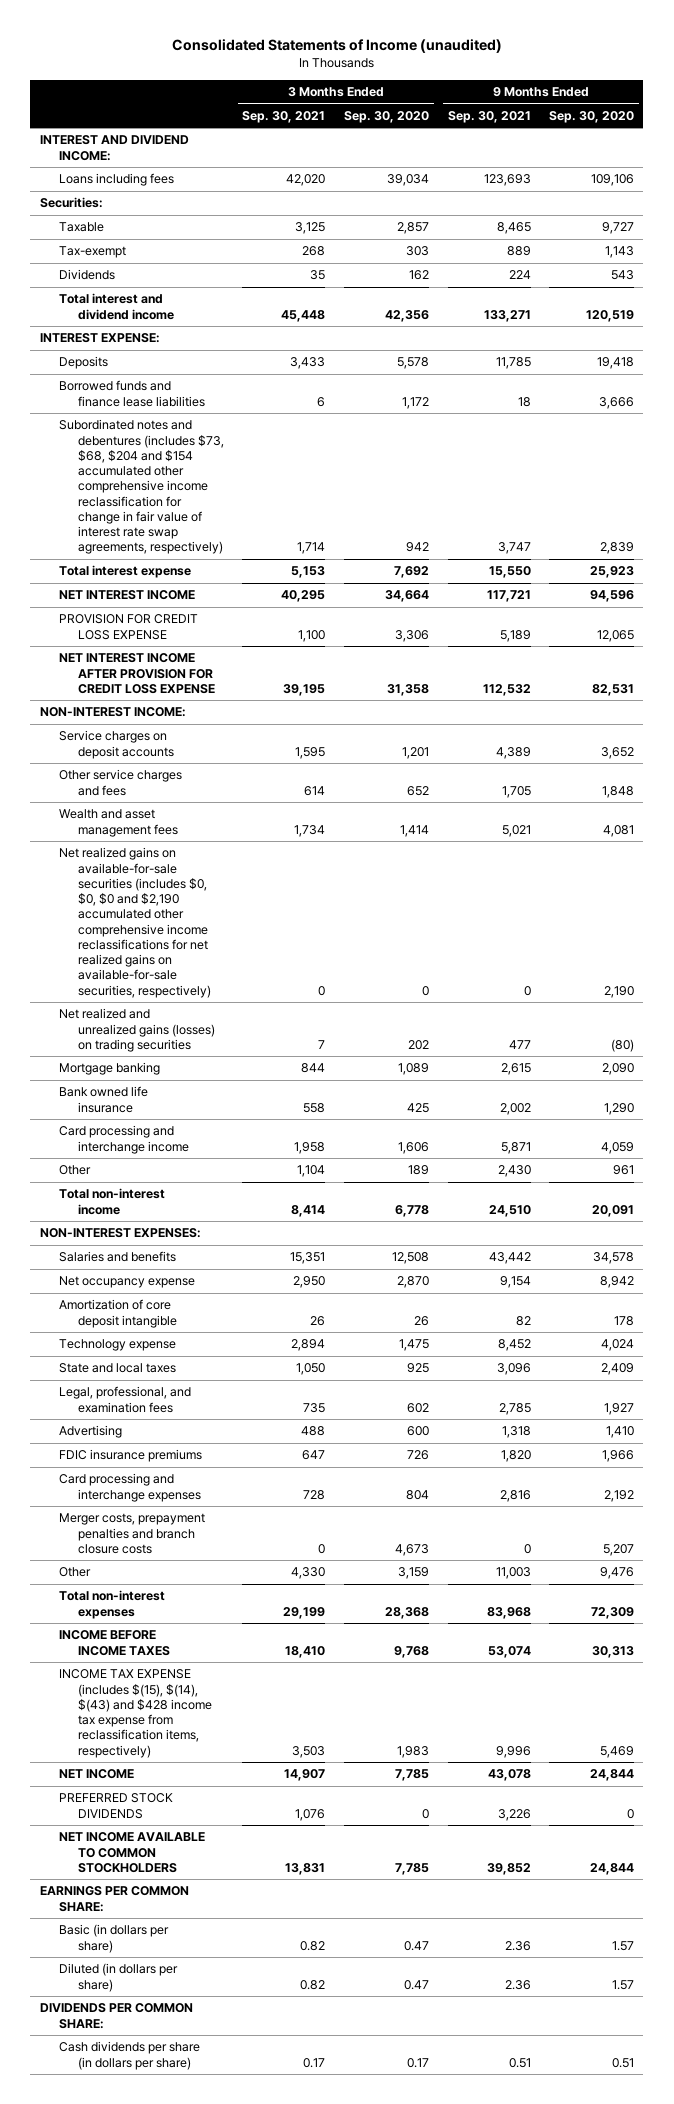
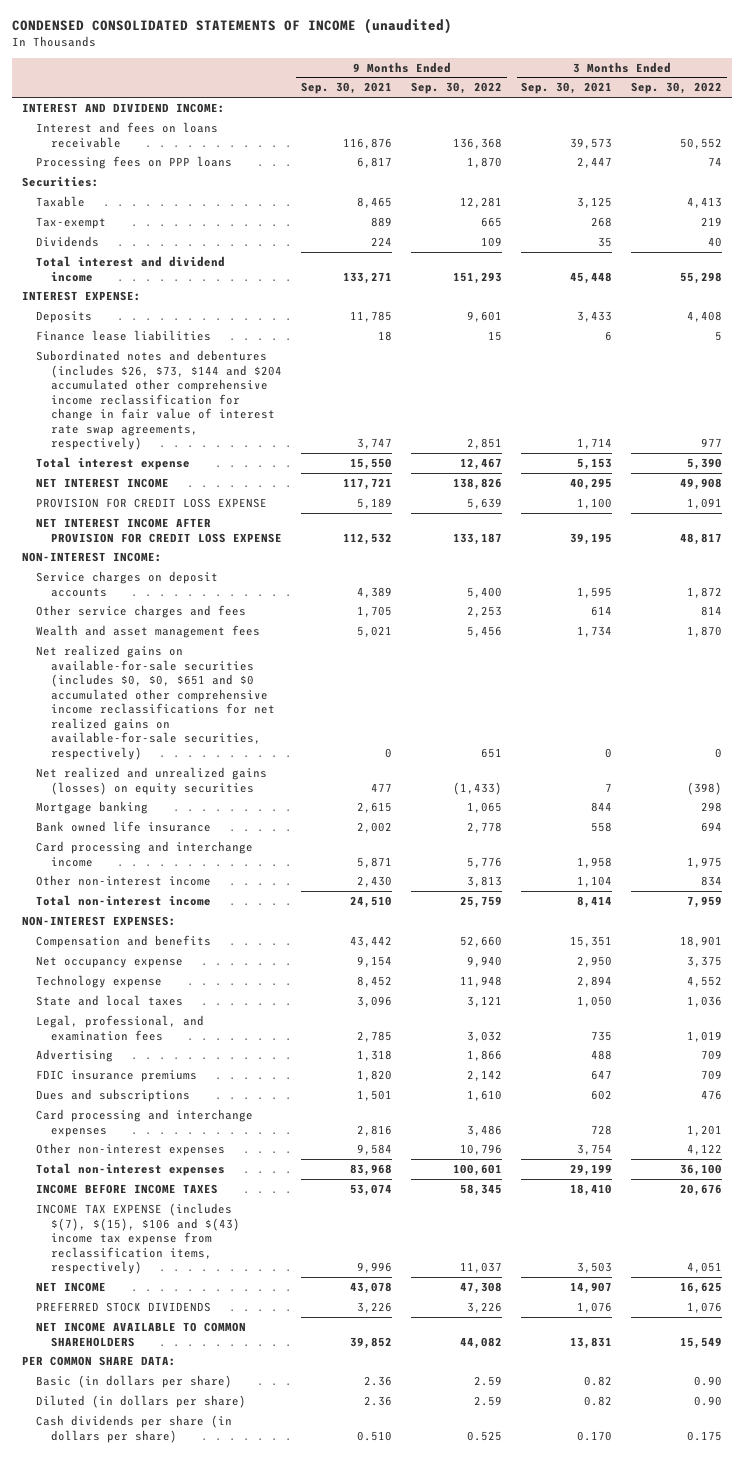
[171,38,502,53] Consolidated Statements of Income (unaudited) -> [11,18,452,35] CONDENSED CONSOLIDATED STATEMENTS OF INCOME (unaudited)
[343,110,429,123] Sep. 30, 2020 -> none
[549,110,635,123] Sep. 30, 2020 -> none
none -> [411,82,503,95] Sep. 30, 2022
none -> [631,82,723,95] Sep. 30, 2022
[58,173,174,187] Loans including fees -> none
none -> [36,122,219,148] Interest and fees on loans receivable
none -> [36,156,233,170] Processing fees on PPP loans
[58,380,205,407] Borrowed funds and finance lease liabilities -> [36,330,212,342] Finance lease liabilities
[58,419,224,555] Subordinated notes and debentures (includes $73, $68, $204 and $154 accumulated other comprehensive income reclassification for change in fair value of interest rate swap agreements, respectively) -> [36,350,283,451] Subordinated notes and debentures (includes $26, $73, $144 and $204 accumulated other comprehensive income reclassification for change in fair value of interest rate swap agreements, respectively)
[58,847,211,998] Net realized gains on available-for-sale securities (includes $0, $0, $0 and $2,190 accumulated other comprehensive income reclassifications for net realized gains on available-for-sale securities, respectively) -> [36,645,276,760] Net realized gains on available-for-sale securities (includes $0, $0, $651 and $0 accumulated other comprehensive income reclassifications for net realized gains on available-for-sale securities, respectively)
[58,1008,215,1052] Net realized and unrealized gains (losses) on trading securities -> [36,767,268,795] Net realized and unrealized gains (losses) on equity securities
[58,1165,91,1176] Other -> [36,875,212,887] Other non-interest income
[58,1251,176,1263] Salaries and benefits -> [36,935,212,949] Compensation and benefits
[58,1299,177,1328] Amortization of core deposit intangible -> none
none -> [36,1089,191,1103] Dues and subscriptions
[58,1513,205,1554] Merger costs, prepayment penalties and branch closure costs -> none
[58,1567,91,1578] Other -> [36,1143,226,1157] Other non-interest expenses
[291,1567,326,1580] 4,330 -> [577,1144,613,1156] 3,754
[495,1567,531,1580] 11,003 -> [357,1144,393,1156] 9,584
[58,1669,212,1758] INCOME TAX EXPENSE (includes $(15), $(14), $(43) and $428 income tax expense from reclassification items, respectively) -> [36,1203,241,1275] INCOME TAX EXPENSE (includes $(7), $(15), $106 and $(43) income tax expense from reclassification items, respectively)
[58,1832,205,1873] NET INCOME AVAILABLE TO COMMON STOCKHOLDERS -> [36,1322,247,1347] NET INCOME AVAILABLE TO COMMON SHAREHOLDERS
[39,1886,189,1912] EARNINGS PER COMMON SHARE: -> [21,1356,176,1367] PER COMMON SHARE DATA:
[39,2003,193,2029] DIVIDENDS PER COMMON SHARE: -> none
[303,2057,326,2068] 0.17 -> [577,1430,613,1441] 0.170
[508,2057,531,2068] 0.51 -> [357,1430,393,1441] 0.510

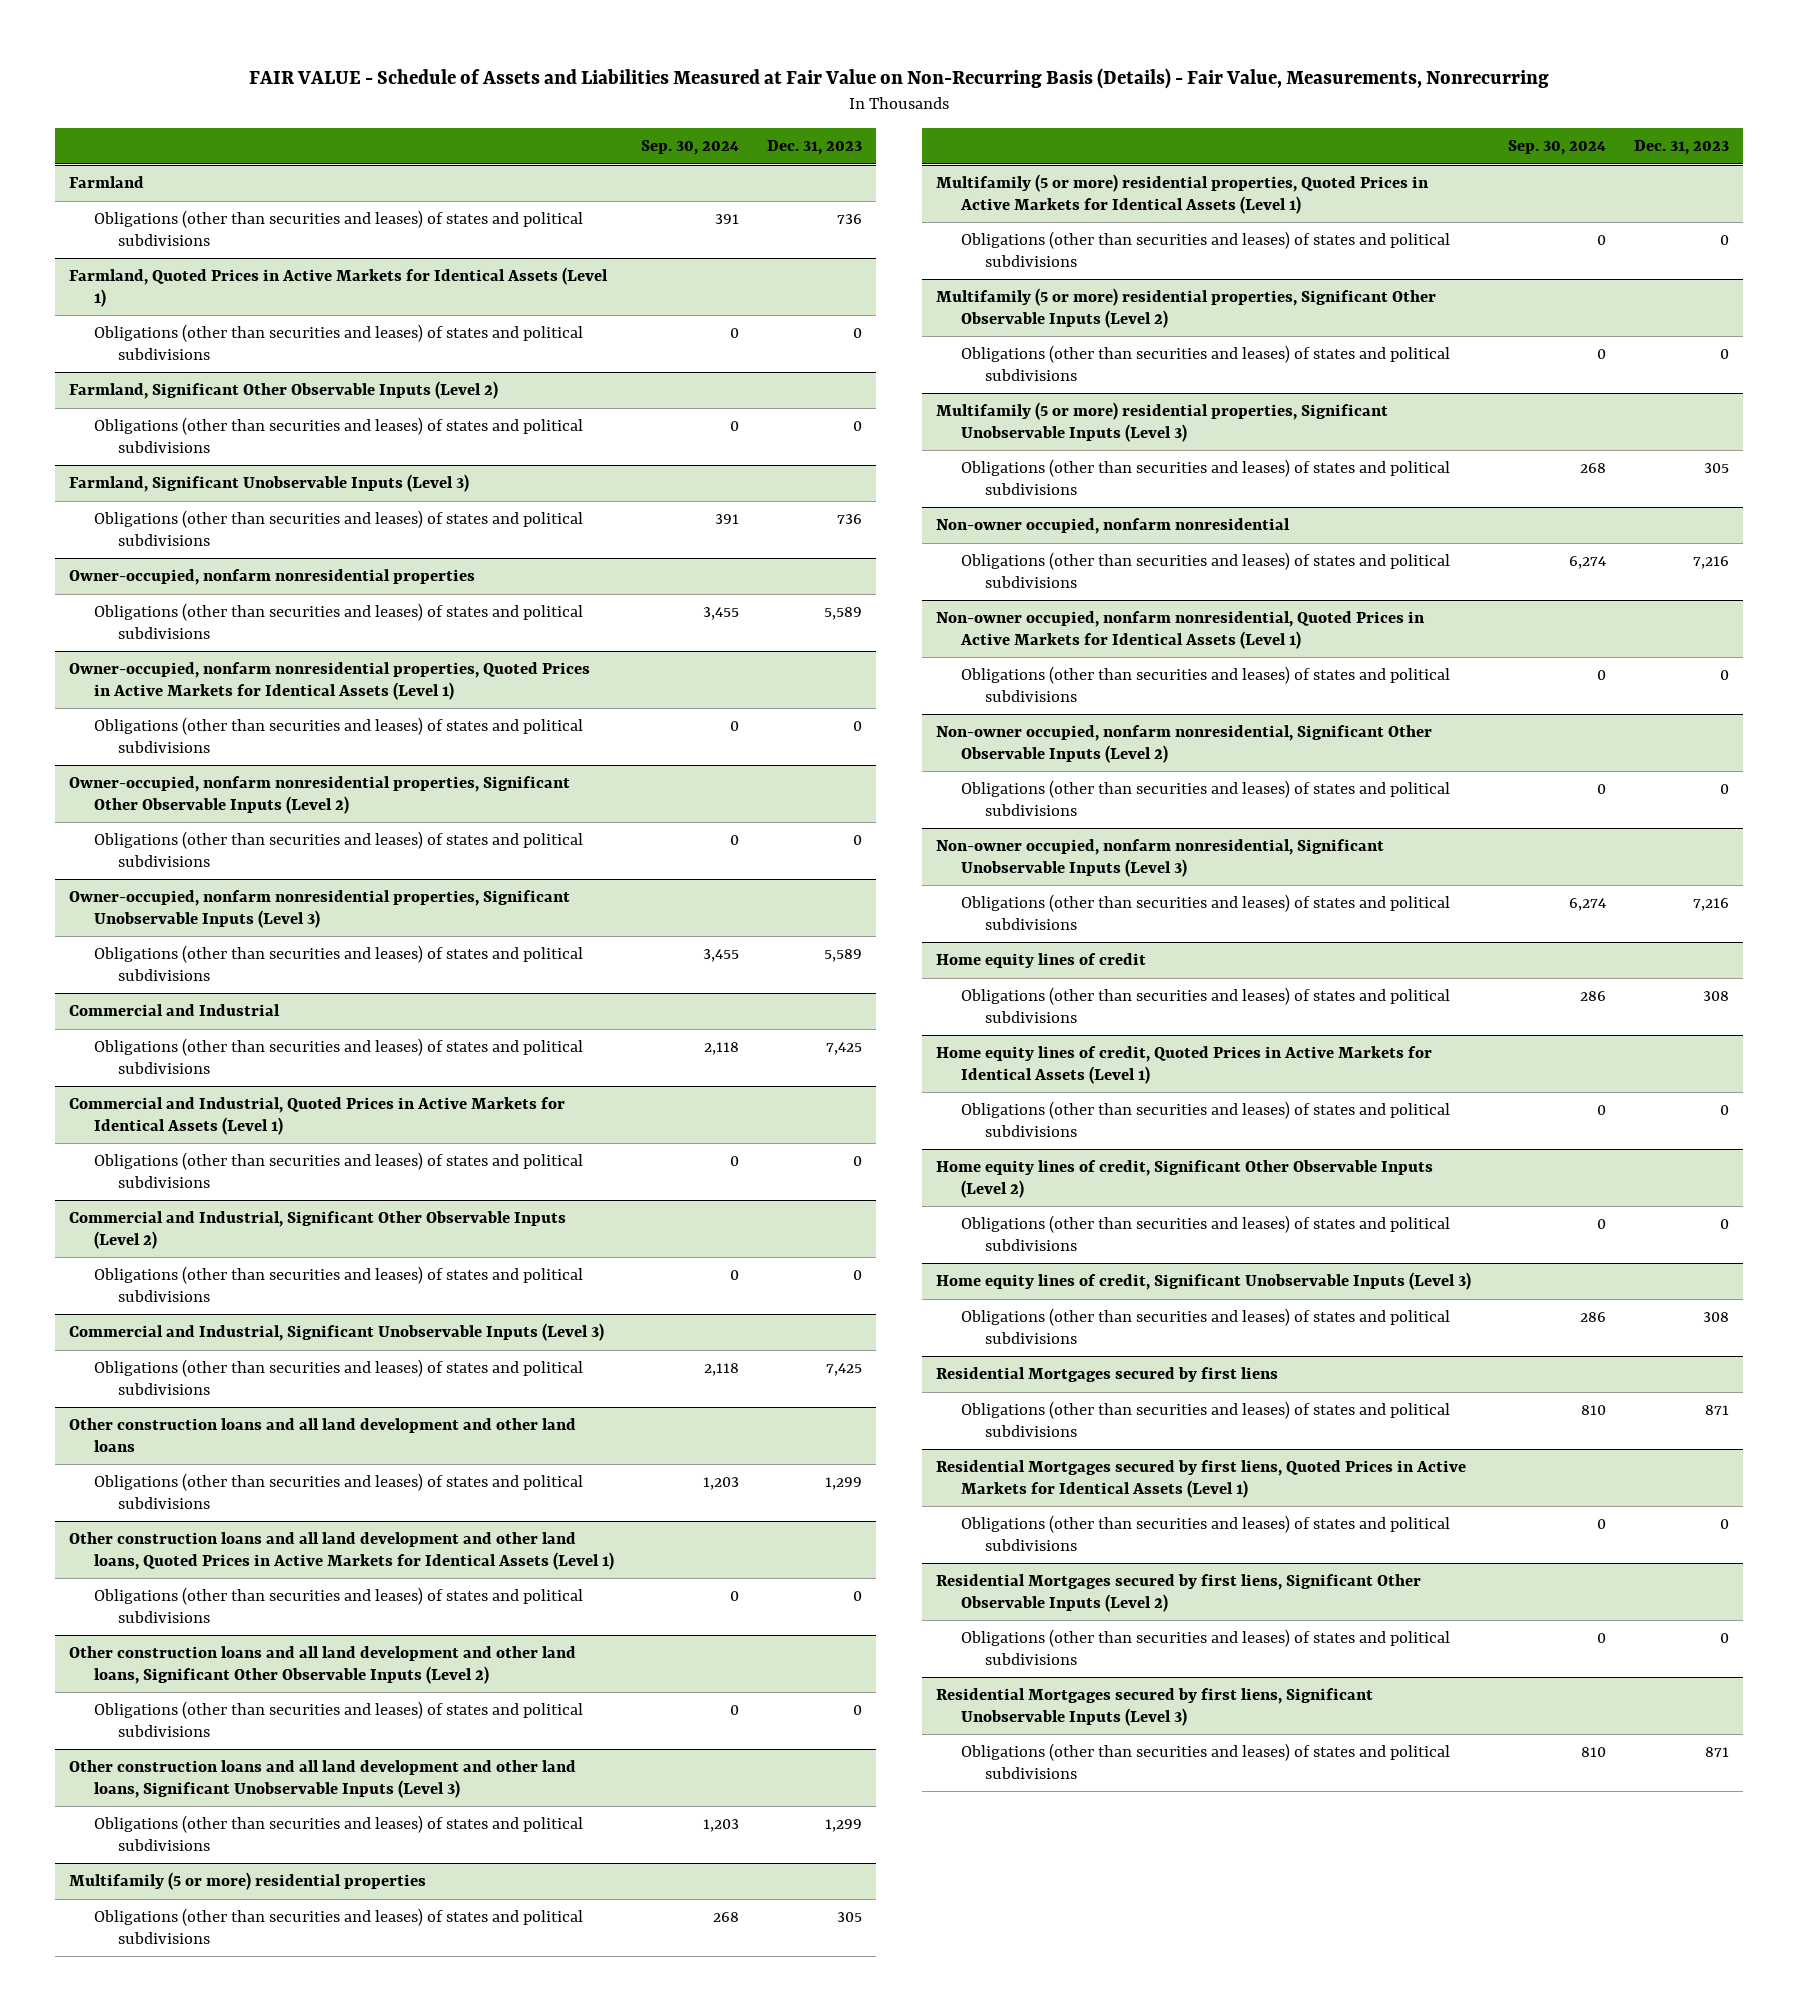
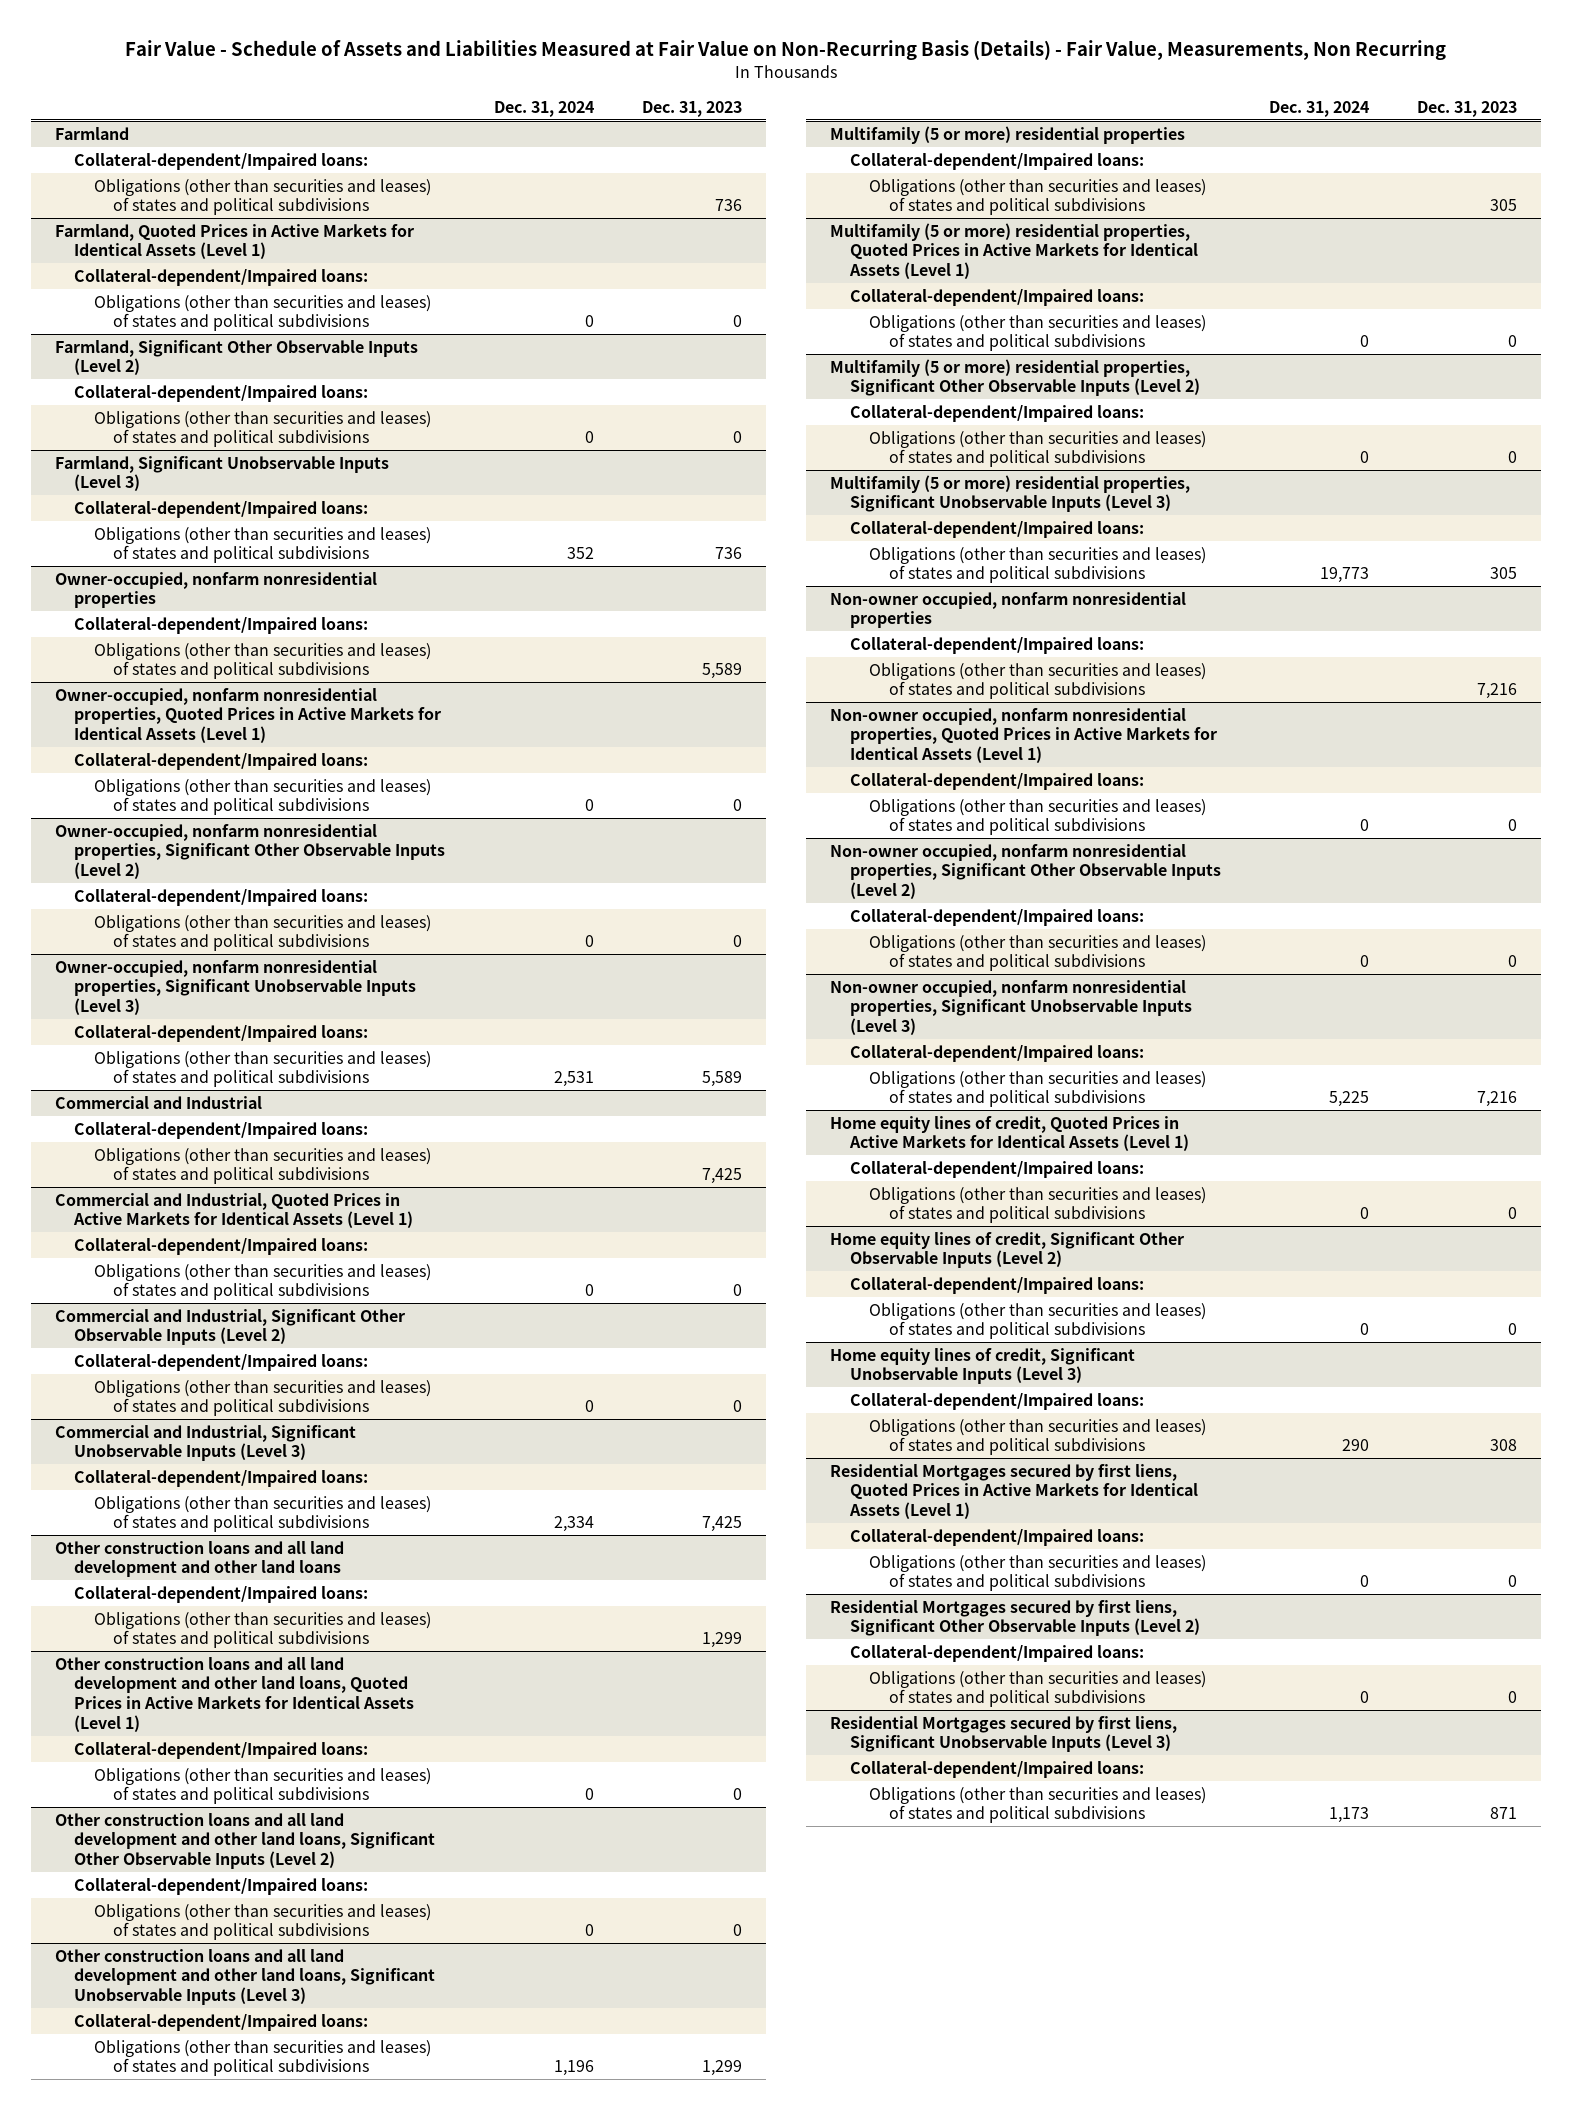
[248,68,1549,90] FAIR VALUE - Schedule of Assets and Liabilities Measured at Fair Value on Non-Recurring Basis (Details) - Fair Value, Measurements, Nonrecurring -> [124,39,1446,60] Fair Value - Schedule of Assets and Liabilities Measured at Fair Value on Non-Recurring Basis (Details) - Fair Value, Measurements, Non Recurring
[641,140,740,156] Sep. 30, 2024 -> none
none -> [493,100,594,117] Dec. 31, 2024
none -> [74,152,369,170] Collateral-dependent/Impaired loans:
none -> [74,268,369,286] Collateral-dependent/Impaired loans:
none -> [74,384,369,402] Collateral-dependent/Impaired loans:
none -> [74,500,369,518] Collateral-dependent/Impaired loans:
none -> [74,616,369,634] Collateral-dependent/Impaired loans:
none -> [74,752,369,770] Collateral-dependent/Impaired loans:
none -> [74,888,369,906] Collateral-dependent/Impaired loans:
none -> [74,1024,369,1042] Collateral-dependent/Impaired loans:
none -> [74,1121,369,1139] Collateral-dependent/Impaired loans:
none -> [74,1237,369,1255] Collateral-dependent/Impaired loans:
none -> [74,1353,369,1371] Collateral-dependent/Impaired loans:
none -> [74,1469,369,1487] Collateral-dependent/Impaired loans:
none -> [74,1585,369,1603] Collateral-dependent/Impaired loans:
none -> [74,1741,369,1759] Collateral-dependent/Impaired loans:
none -> [74,1877,369,1895] Collateral-dependent/Impaired loans:
none -> [74,2013,369,2031] Collateral-dependent/Impaired loans:
none -> [849,152,1144,170] Collateral-dependent/Impaired loans:
none -> [849,288,1144,306] Collateral-dependent/Impaired loans:
none -> [849,404,1144,422] Collateral-dependent/Impaired loans:
none -> [849,520,1144,538] Collateral-dependent/Impaired loans:
[936,518,1291,535] Non-owner occupied, nonfarm nonresidential -> [830,591,1187,629] Non-owner occupied, nonfarm nonresidential properties
none -> [849,636,1144,654] Collateral-dependent/Impaired loans:
[936,611,1426,649] Non-owner occupied, nonfarm nonresidential, Quoted Prices in Active Markets for Identical Assets (Level 1) -> [830,707,1217,764] Non-owner occupied, nonfarm nonresidential properties, Quoted Prices in Active Markets for Identical Assets (Level 1)
none -> [849,772,1144,790] Collateral-dependent/Impaired loans:
[936,725,1433,763] Non-owner occupied, nonfarm nonresidential, Significant Other Observable Inputs (Level 2) -> [830,843,1221,900] Non-owner occupied, nonfarm nonresidential properties, Significant Other Observable Inputs (Level 2)
none -> [849,908,1144,926] Collateral-dependent/Impaired loans:
[936,839,1385,877] Non-owner occupied, nonfarm nonresidential, Significant Unobservable Inputs (Level 3) -> [830,979,1192,1036] Non-owner occupied, nonfarm nonresidential properties, Significant Unobservable Inputs (Level 3)
none -> [849,1044,1144,1062] Collateral-dependent/Impaired loans:
[936,953,1147,969] Home equity lines of credit -> none
[960,987,1450,1023] Obligations (other than securities and leases) of states and political subdivisions -> none
none -> [849,1160,1144,1178] Collateral-dependent/Impaired loans:
none -> [849,1276,1144,1294] Collateral-dependent/Impaired loans:
none -> [849,1392,1144,1410] Collateral-dependent/Impaired loans:
[936,1367,1279,1383] Residential Mortgages secured by first liens -> none
[960,1401,1450,1437] Obligations (other than securities and leases) of states and political subdivisions -> none
none -> [849,1528,1144,1546] Collateral-dependent/Impaired loans:
none -> [849,1644,1144,1662] Collateral-dependent/Impaired loans:
none -> [849,1760,1144,1778] Collateral-dependent/Impaired loans:

